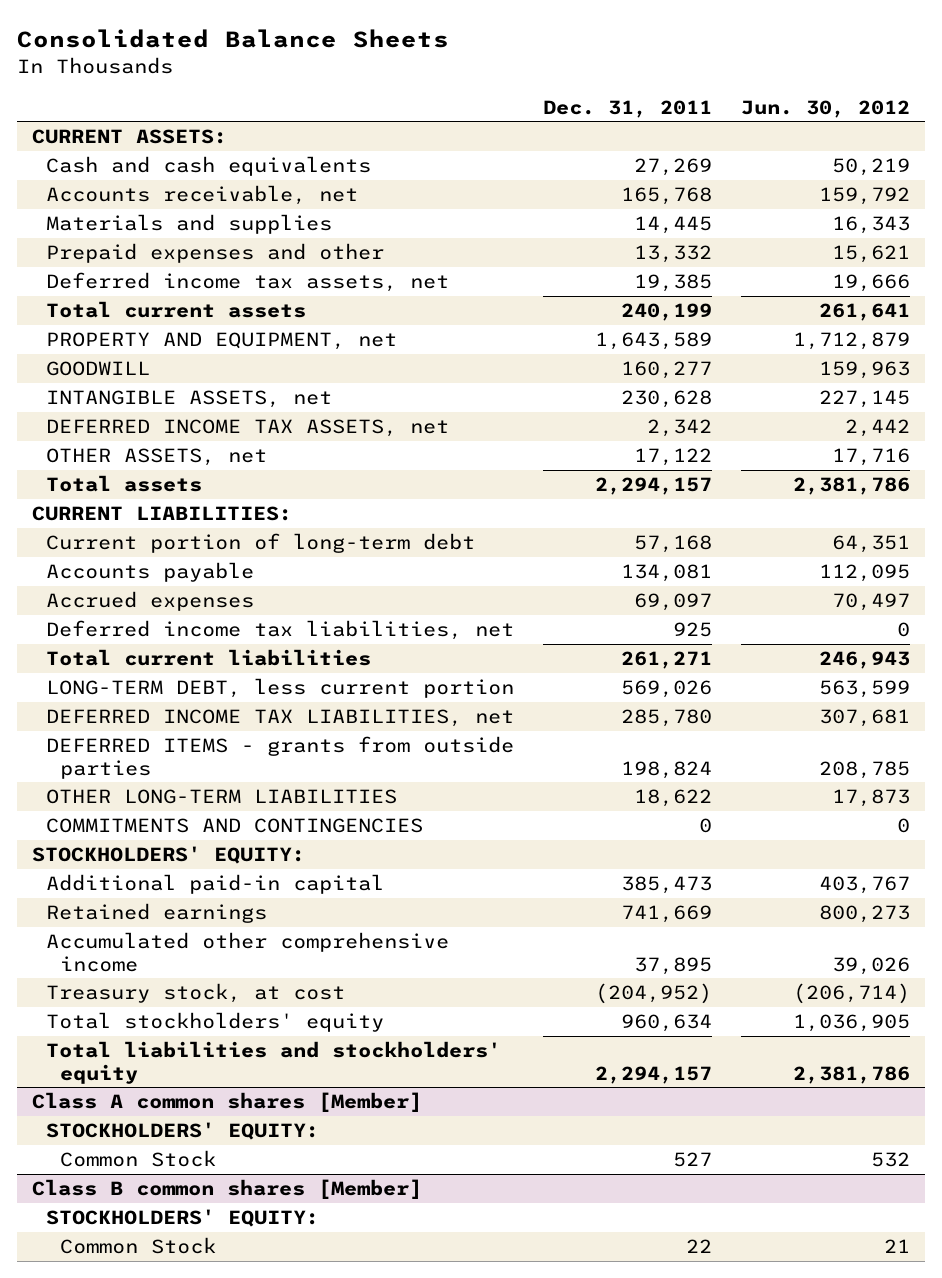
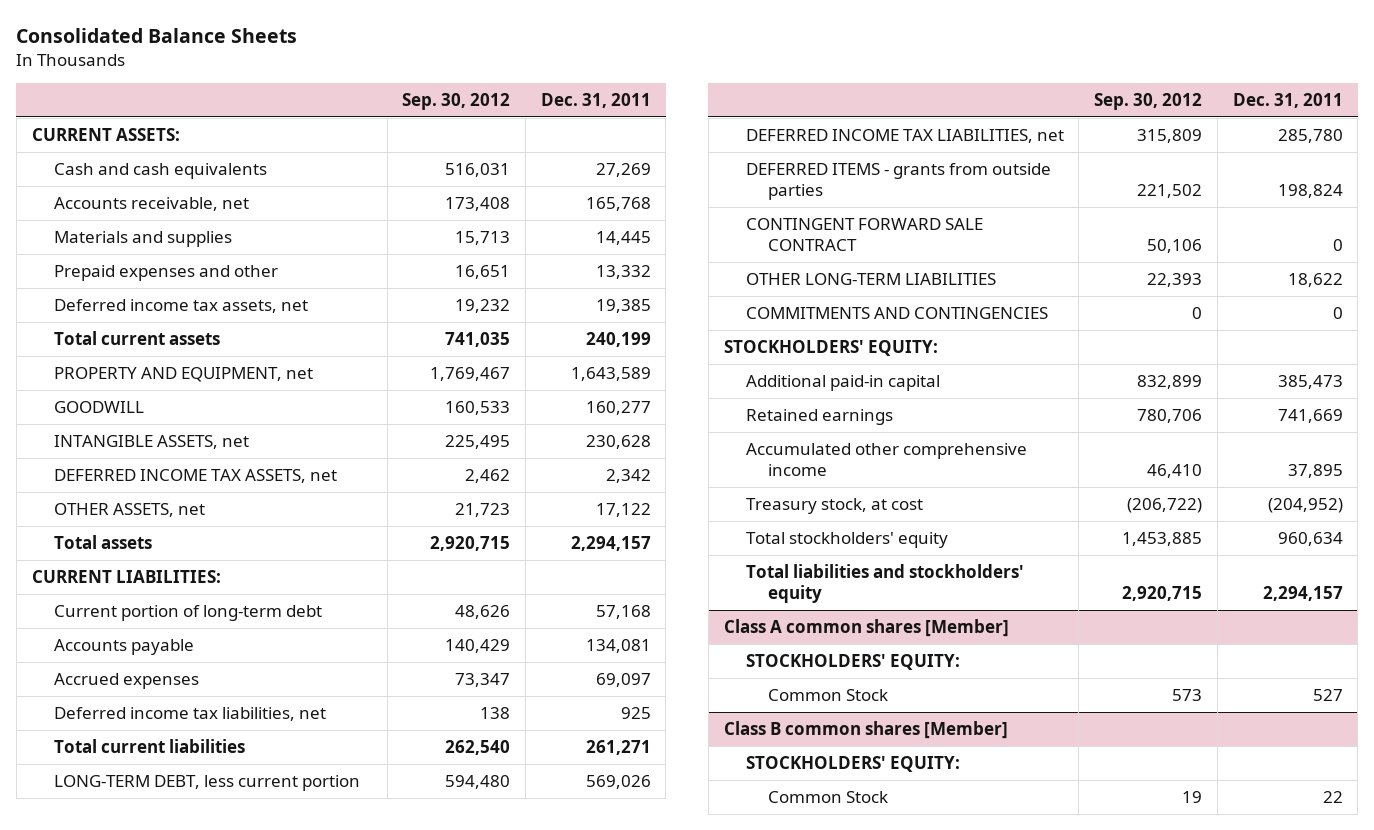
[741,99,911,118] Jun. 30, 2012 -> none
none -> [402,92,511,110] Sep. 30, 2012
none -> [745,218,983,252] CONTINGENT FORWARD SALE CONTRACT

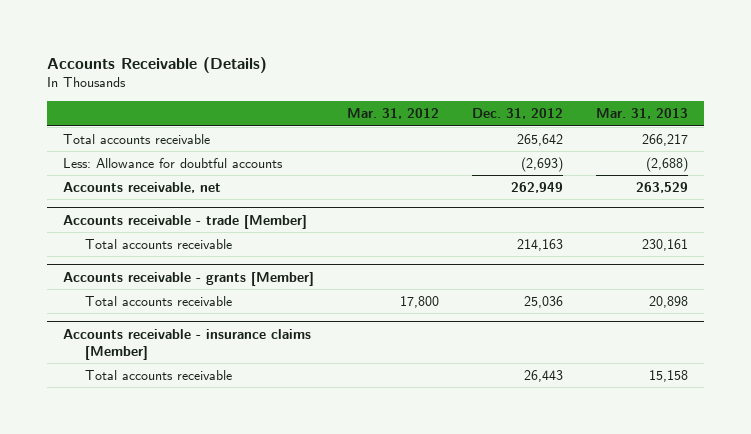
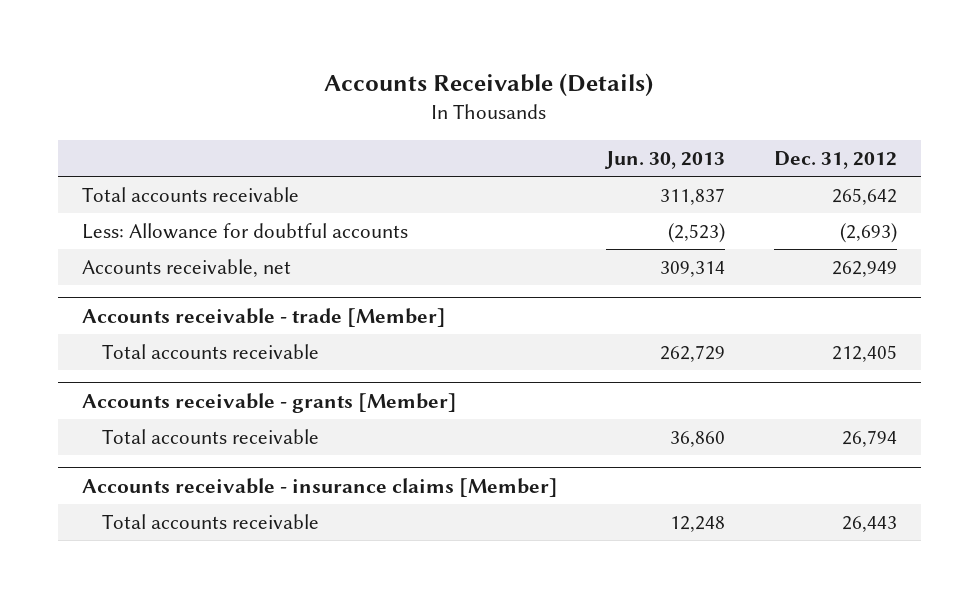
[347,108,440,120] Mar. 31, 2012 -> none
[596,108,689,120] Mar. 31, 2013 -> none
none -> [604,151,726,170] Jun. 30, 2013
[517,239,564,252] 214,163 -> [831,344,897,362] 212,405
[524,296,564,309] 25,036 -> [841,429,897,447] 26,794

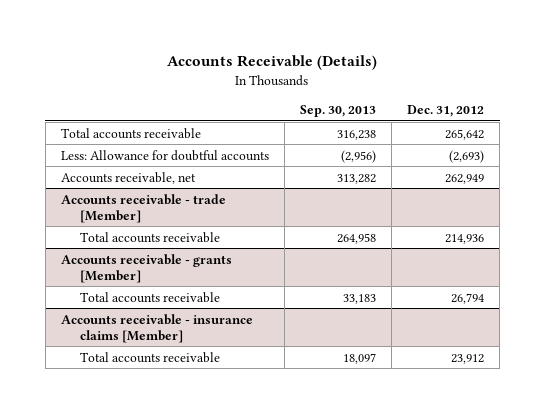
[604,151,726,170] Jun. 30, 2013 -> none
none -> [299,105,376,118] Sep. 30, 2013
[831,344,897,362] 212,405 -> [444,233,484,244] 214,936
[841,515,897,532] 26,443 -> [450,353,484,364] 23,912

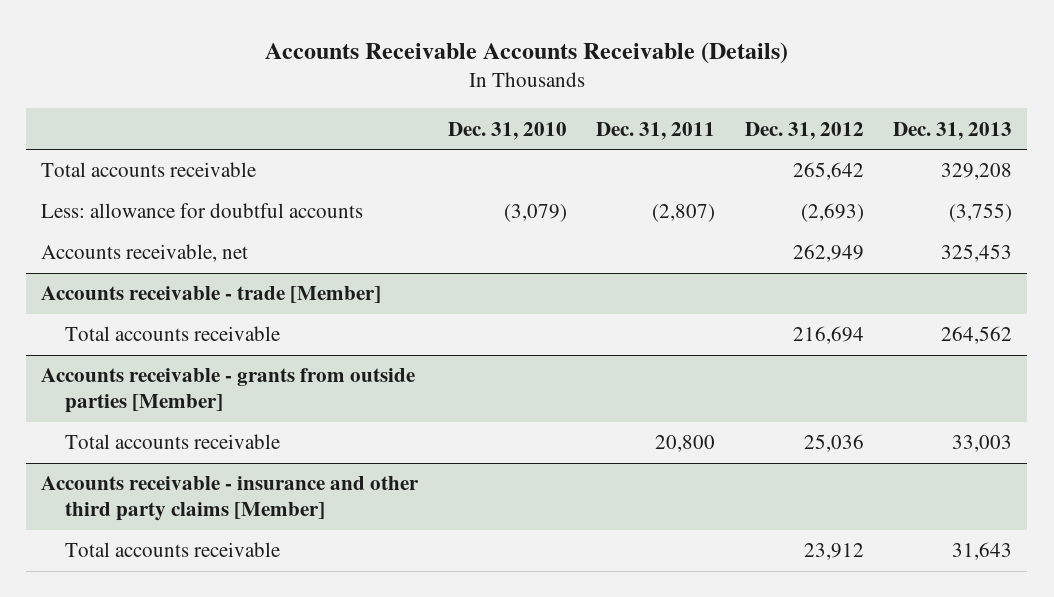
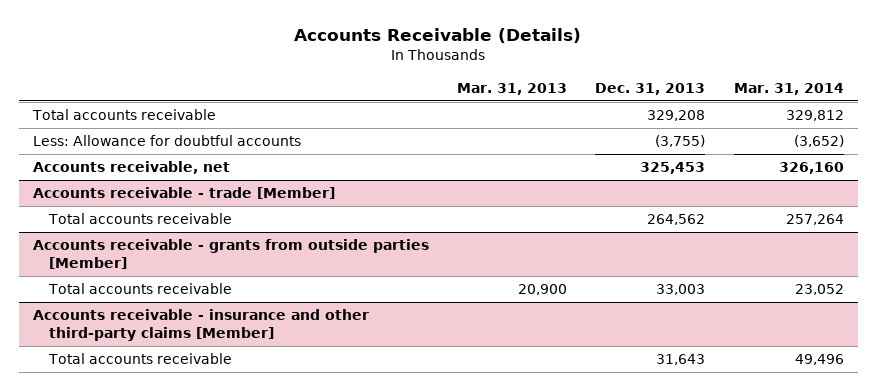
[264,42,788,65] Accounts Receivable Accounts Receivable (Details) -> [294,28,582,44] Accounts Receivable (Details)
[447,121,567,140] Dec. 31, 2010 -> none
[596,121,716,140] Dec. 31, 2011 -> none
[744,121,864,140] Dec. 31, 2012 -> none
none -> [457,82,568,95] Mar. 31, 2013
none -> [733,82,844,95] Mar. 31, 2014
[41,203,364,219] Less: allowance for doubtful accounts -> [33,135,302,147] Less: Allowance for doubtful accounts
[41,476,420,522] Accounts receivable - insurance and other third party claims [Member] -> [33,309,370,342] Accounts receivable - insurance and other third-party claims [Member]

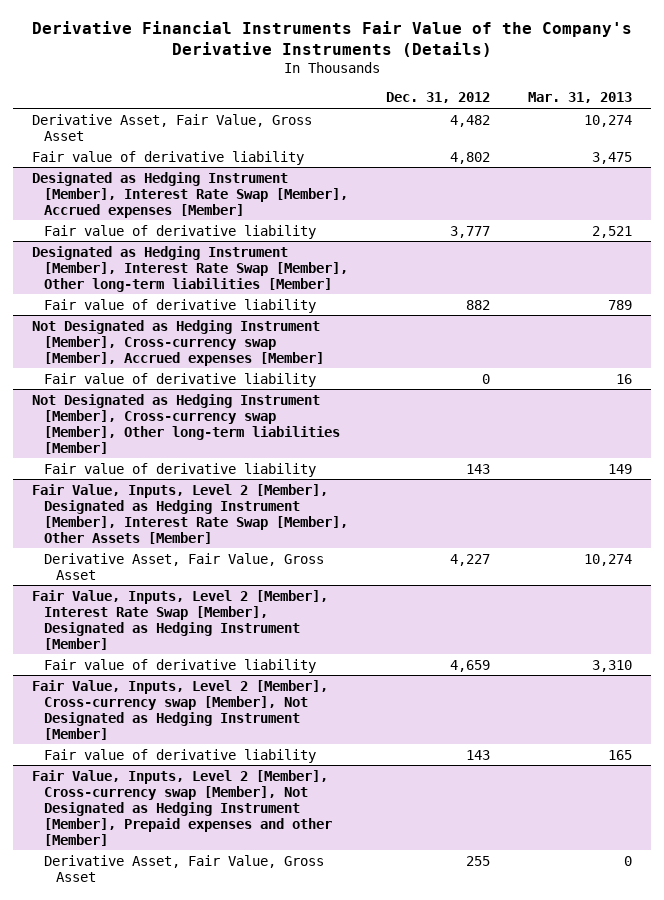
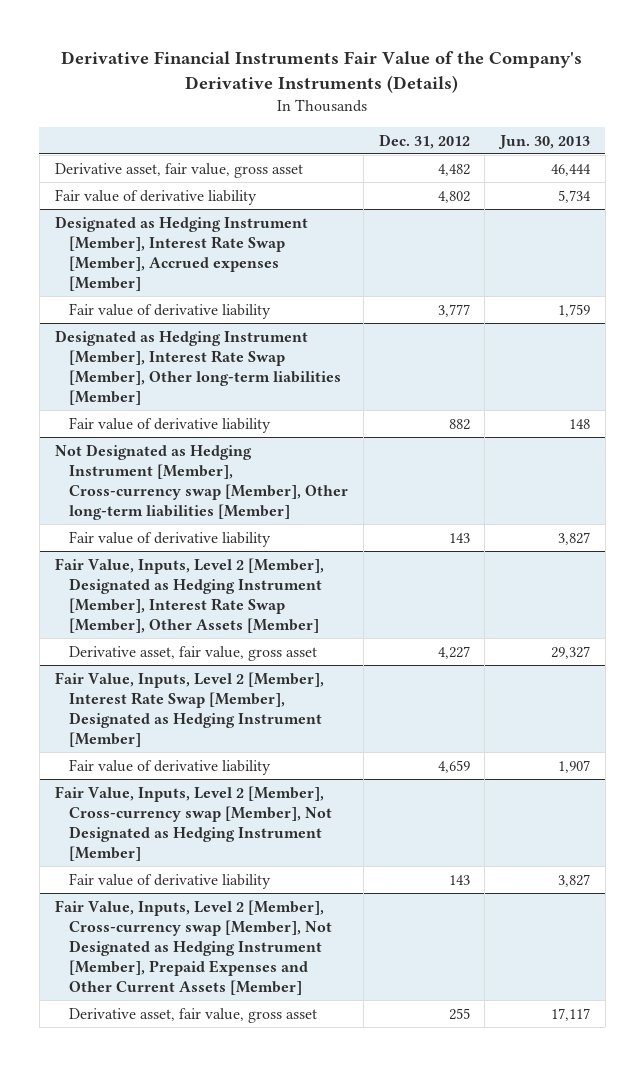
[527,92,632,104] Mar. 31, 2013 -> none
none -> [497,134,590,149] Jun. 30, 2013
[32,113,313,141] Derivative Asset, Fair Value, Gross Asset -> [54,162,303,178] Derivative asset, fair value, gross asset
[32,319,325,366] Not Designated as Hedging Instrument [Member], Cross-currency swap [Member], Accrued expenses [Member] -> none
[44,372,317,387] Fair value of derivative liability -> none
[44,552,325,580] Derivative Asset, Fair Value, Gross Asset -> [69,645,318,661] Derivative asset, fair value, gross asset
[32,769,333,846] Fair Value, Inputs, Level 2 [Member], Cross-currency swap [Member], Not Designated as Hedging Instrument [Member], Prepaid expenses and other [Member] -> [54,899,333,996] Fair Value, Inputs, Level 2 [Member], Cross-currency swap [Member], Not Designated as Hedging Instrument [Member], Prepaid Expenses and Other Current Assets [Member]
[44,854,325,882] Derivative Asset, Fair Value, Gross Asset -> [69,1007,318,1023] Derivative asset, fair value, gross asset

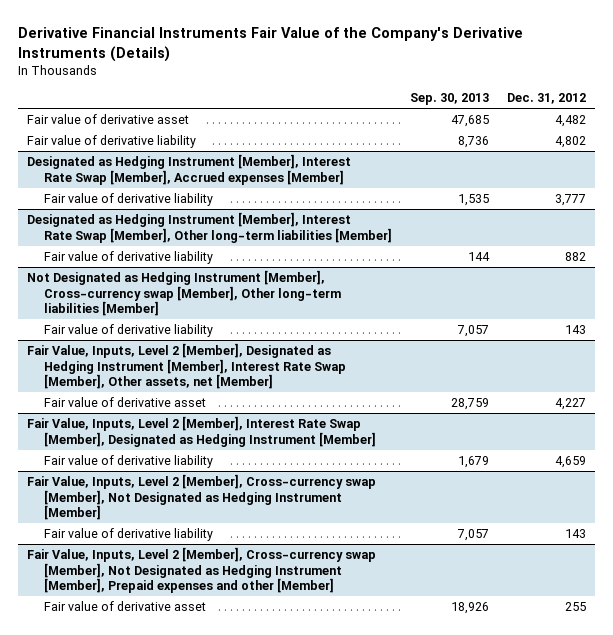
[497,134,590,149] Jun. 30, 2013 -> none
none -> [410,93,490,106] Sep. 30, 2013
[54,162,303,178] Derivative asset, fair value, gross asset -> [27,113,190,124] Fair value of derivative asset
[54,557,324,634] Fair Value, Inputs, Level 2 [Member], Designated as Hedging Instrument [Member], Interest Rate Swap [Member], Other Assets [Member] -> [27,342,347,390] Fair Value, Inputs, Level 2 [Member], Designated as Hedging Instrument [Member], Interest Rate Swap [Member], Other assets, net [Member]
[69,645,318,661] Derivative asset, fair value, gross asset -> [44,396,207,407] Fair value of derivative asset
[54,899,333,996] Fair Value, Inputs, Level 2 [Member], Cross-currency swap [Member], Not Designated as Hedging Instrument [Member], Prepaid Expenses and Other Current Assets [Member] -> [27,546,377,594] Fair Value, Inputs, Level 2 [Member], Cross-currency swap [Member], Not Designated as Hedging Instrument [Member], Prepaid expenses and other [Member]
[69,1007,318,1023] Derivative asset, fair value, gross asset -> [44,600,207,611] Fair value of derivative asset

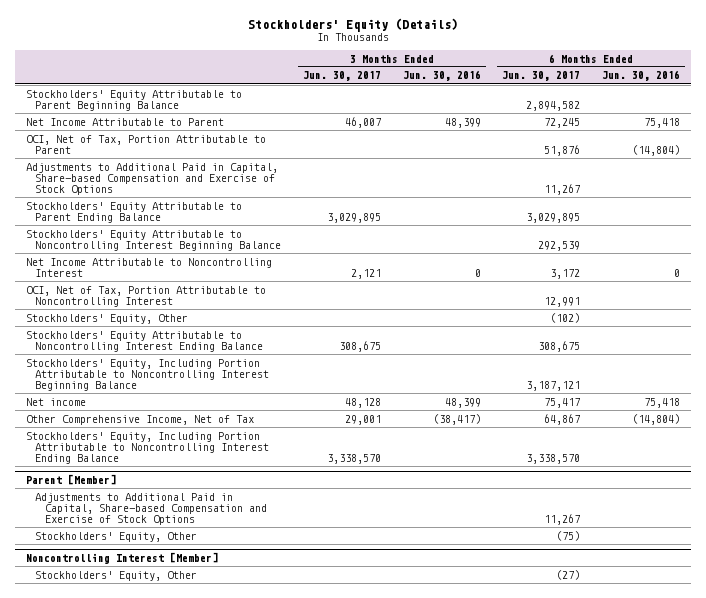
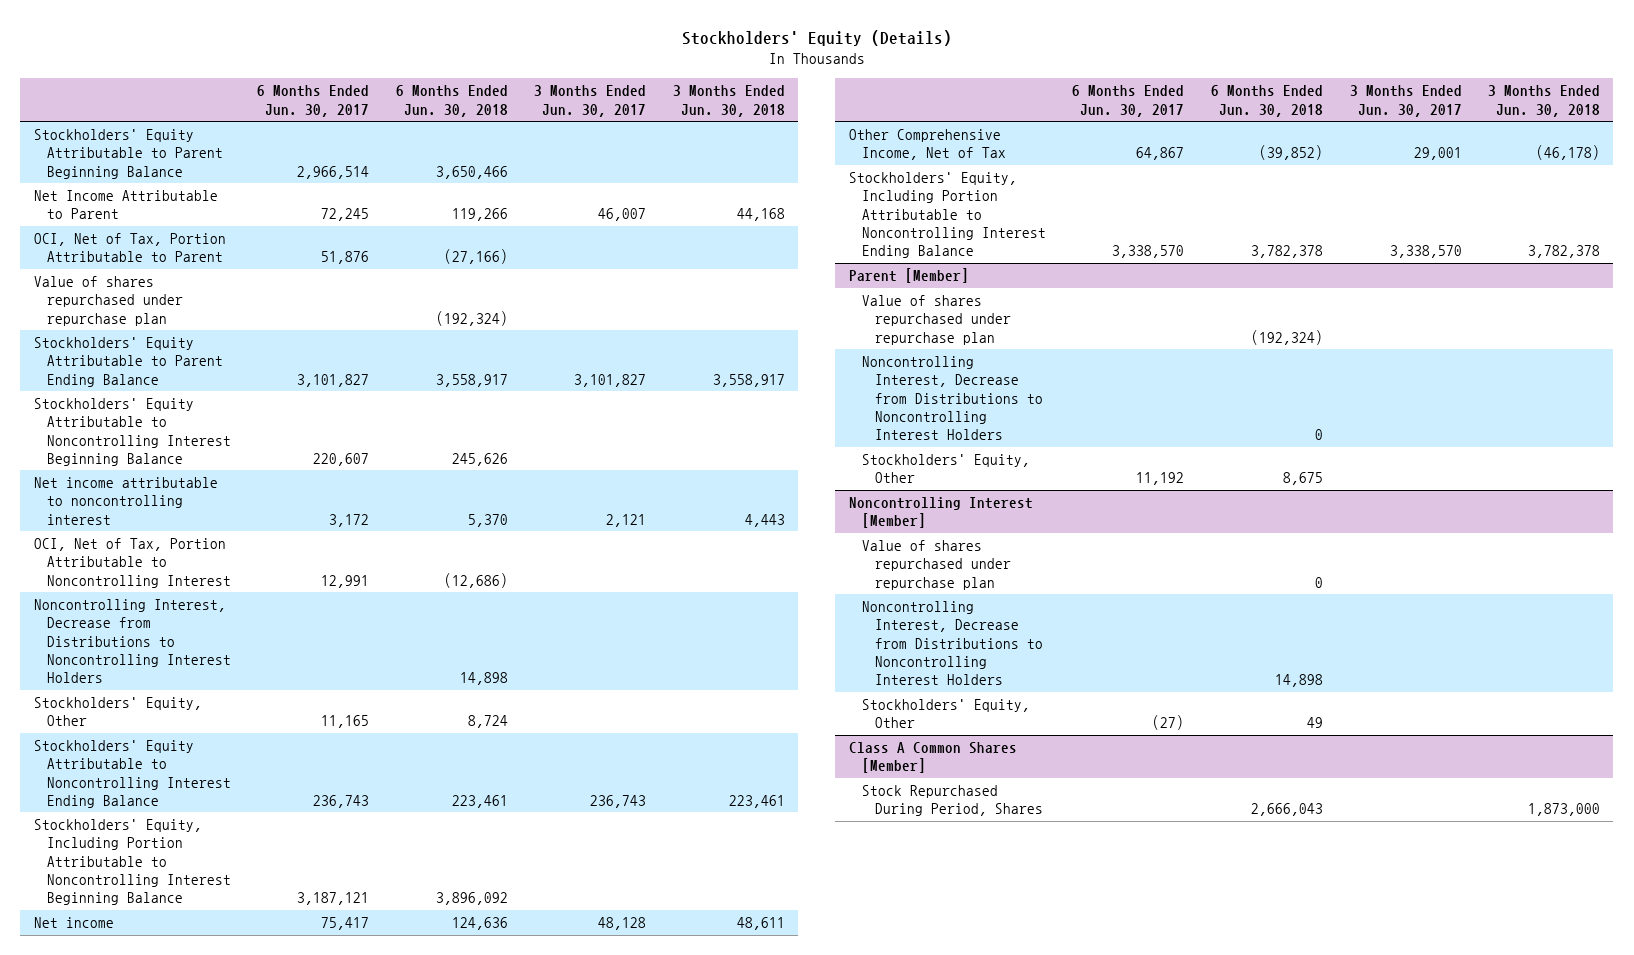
[402,70,481,82] Jun. 30, 2016 -> none
[601,70,680,82] Jun. 30, 2016 -> none
none -> [395,85,508,117] 6 Months Ended Jun. 30, 2018
none -> [672,85,785,117] 3 Months Ended Jun. 30, 2018
[526,100,581,111] 2,894,582 -> [297,165,370,179] 2,966,514
[25,162,278,195] Adjustments to Additional Paid in Capital, Share-based Compensation and Exercise of Stock Options -> none
none -> [33,276,183,326] Value of shares repurchased under repurchase plan
[327,212,382,223] 3,029,895 -> [574,373,647,387] 3,101,827
[526,212,581,223] 3,029,895 -> [297,373,370,387] 3,101,827
[538,240,581,251] 292,539 -> [313,452,370,466] 220,607
[25,257,272,277] Net Income Attributable to Noncontrolling Interest -> [33,477,218,525] Net income attributable to noncontrolling interest
none -> [33,599,231,683] Noncontrolling Interest, Decrease from Distributions to Noncontrolling Interest Holders
[550,312,581,323] (102) -> [321,715,370,729] 11,165
[339,340,382,352] 308,675 -> [590,794,647,808] 236,743
[538,340,581,352] 308,675 -> [313,794,370,808] 236,743
[35,492,268,525] Adjustments to Additional Paid in Capital, Share-based Compensation and Exercise of Stock Options -> none
none -> [861,295,1011,345] Value of shares repurchased under repurchase plan
none -> [861,356,1043,440] Noncontrolling Interest, Decrease from Distributions to Noncontrolling Interest Holders
[556,530,581,541] (75) -> [1136,472,1185,486] 11,192
none -> [861,540,1011,590] Value of shares repurchased under repurchase plan
none -> [861,601,1043,685] Noncontrolling Interest, Decrease from Distributions to Noncontrolling Interest Holders
none -> [848,742,1017,774] Class A Common Shares [Member]
none -> [861,785,1043,817] Stock Repurchased During Period, Shares

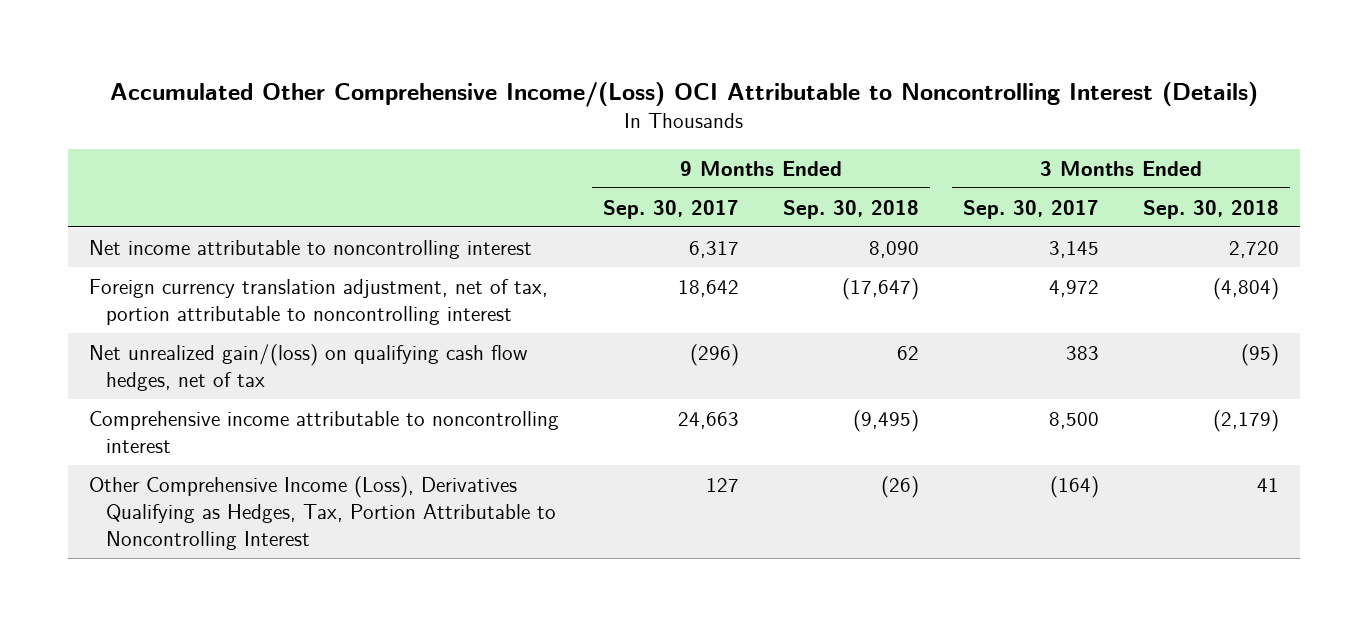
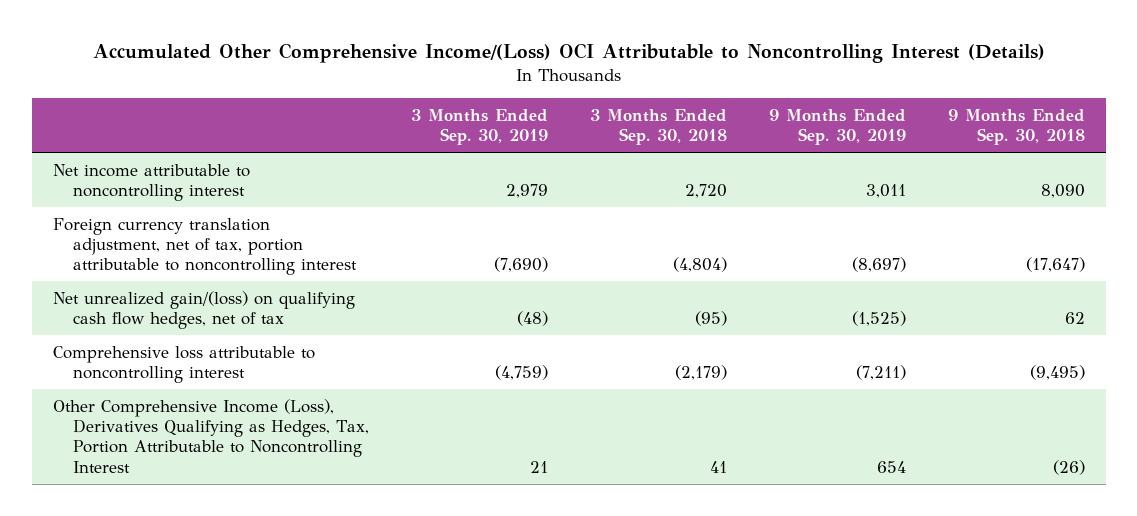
[603,199,740,219] Sep. 30, 2017 -> none
[962,199,1099,219] Sep. 30, 2017 -> none
none -> [410,108,548,146] 3 Months Ended Sep. 30, 2019
none -> [768,108,906,146] 9 Months Ended Sep. 30, 2019
[89,410,560,453] Comprehensive income attributable to noncontrolling interest -> [52,345,315,384] Comprehensive loss attributable to noncontrolling interest

